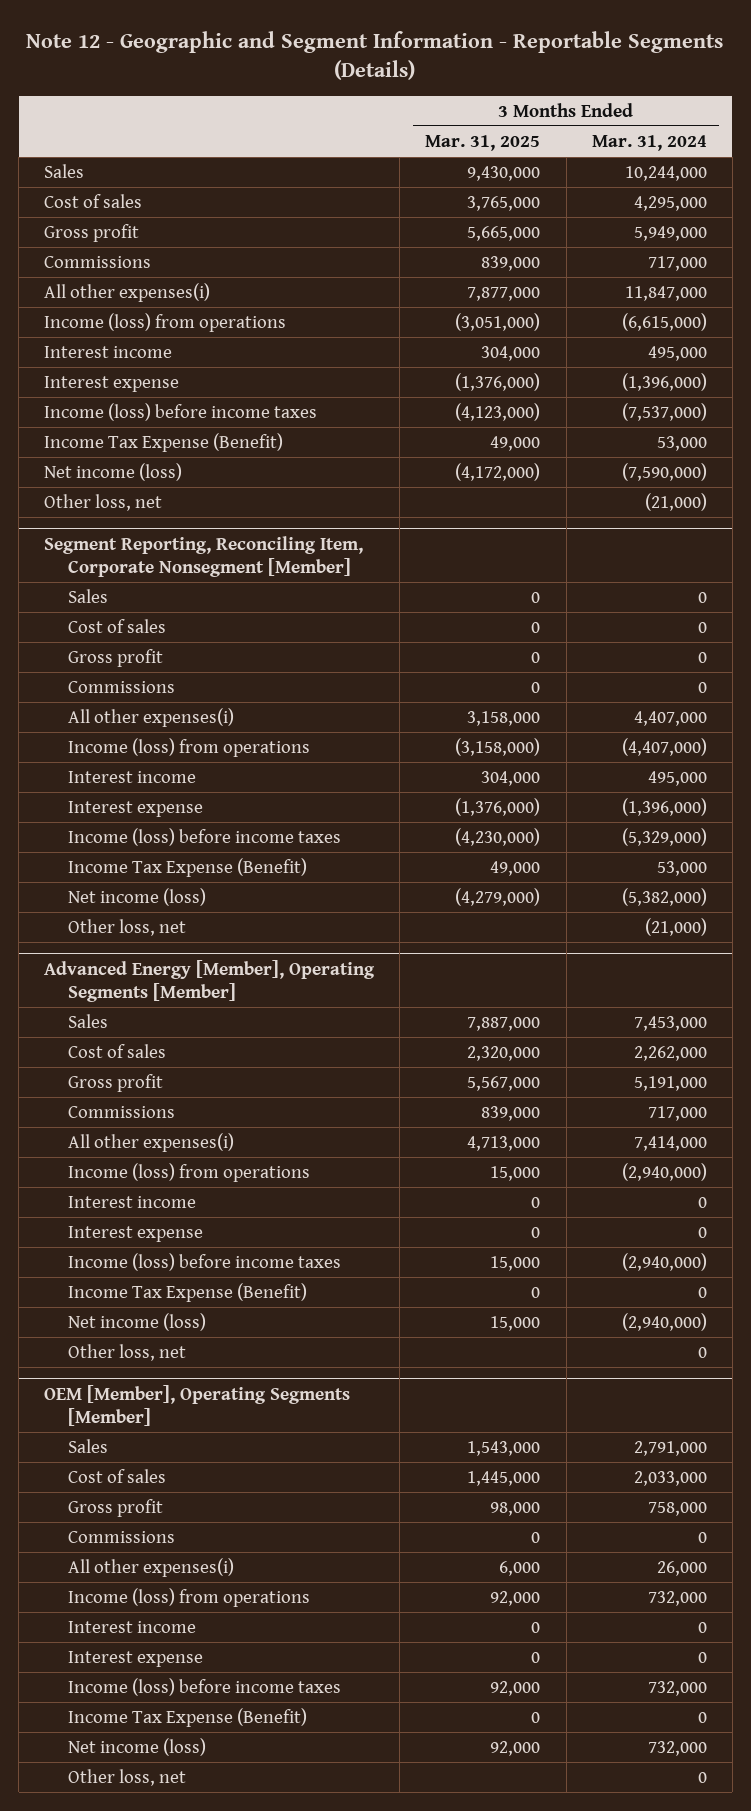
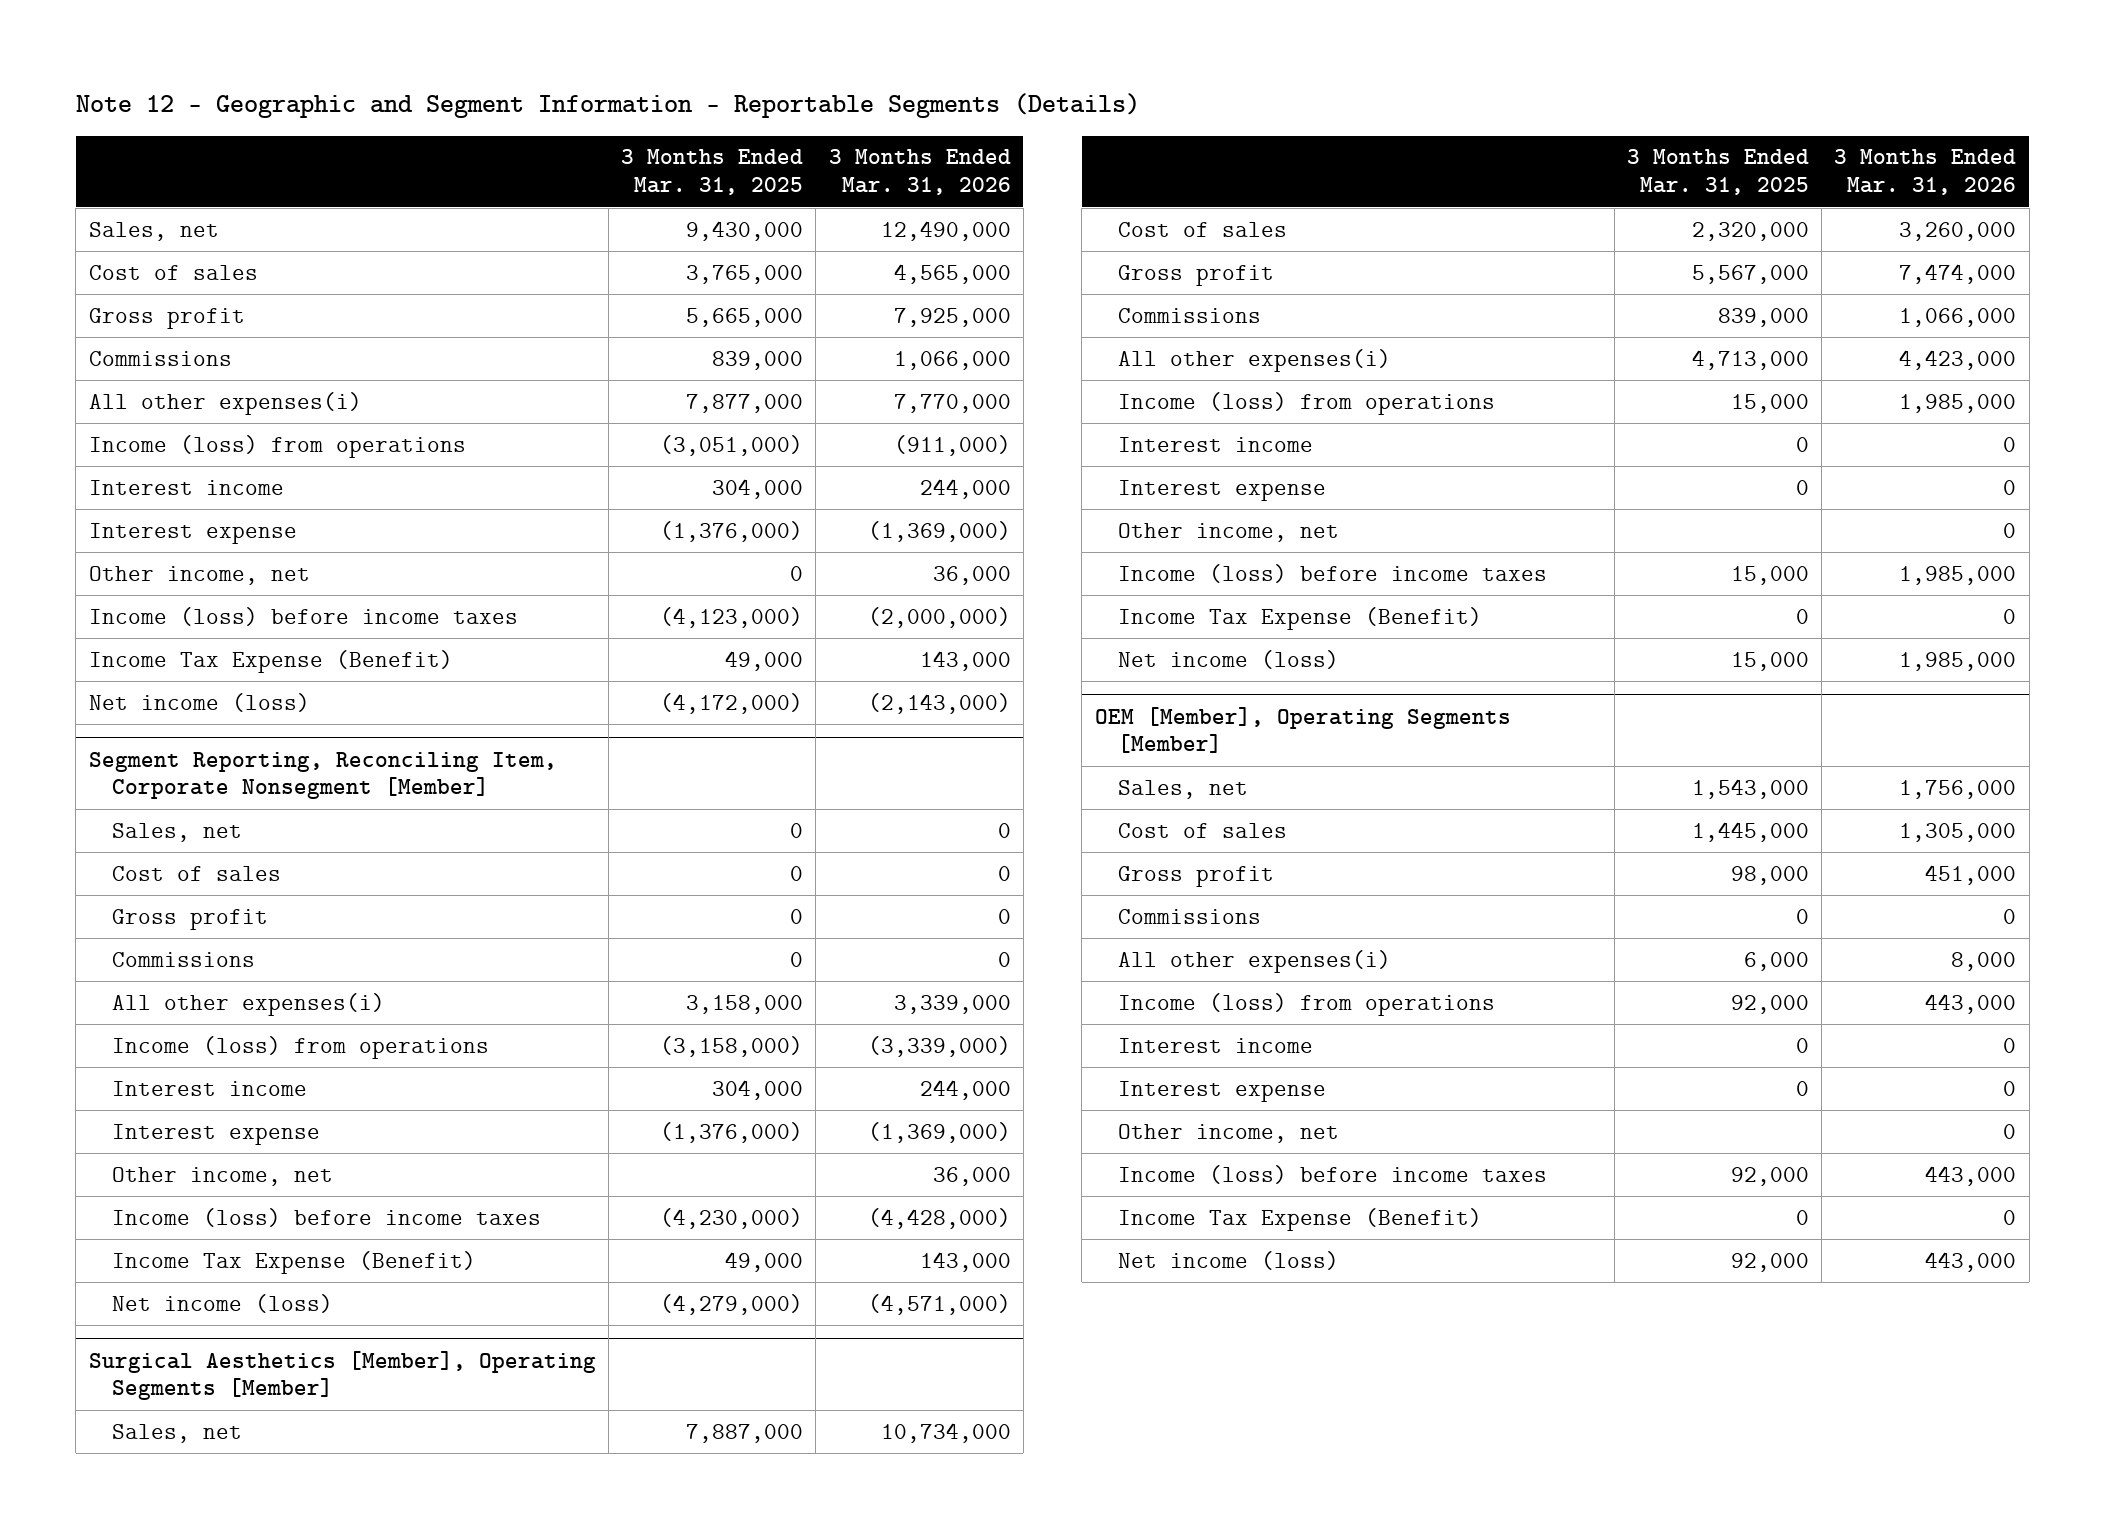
[591,135,707,152] Mar. 31, 2024 -> none
none -> [828,149,1011,196] 3 Months Ended Mar. 31, 2026
[44,164,85,179] Sales -> [88,221,219,241] Sales, net
none -> [88,565,310,585] Other income, net
[44,494,163,512] Other loss, net -> none
[67,589,108,604] Sales -> [111,822,242,842] Sales, net
none -> [111,1166,333,1186] Other income, net
[67,919,186,937] Other loss, net -> none
[44,959,376,1002] Advanced Energy [Member], Operating Segments [Member] -> none
none -> [88,1350,596,1401] Surgical Aesthetics [Member], Operating Segments [Member]
[67,1014,108,1029] Sales -> [111,1423,242,1443] Sales, net
none -> [1117,522,1339,542] Other income, net
[67,1344,186,1362] Other loss, net -> none
[67,1439,108,1454] Sales -> [1117,779,1248,799] Sales, net
none -> [1117,1123,1339,1143] Other income, net
[67,1769,186,1787] Other loss, net -> none

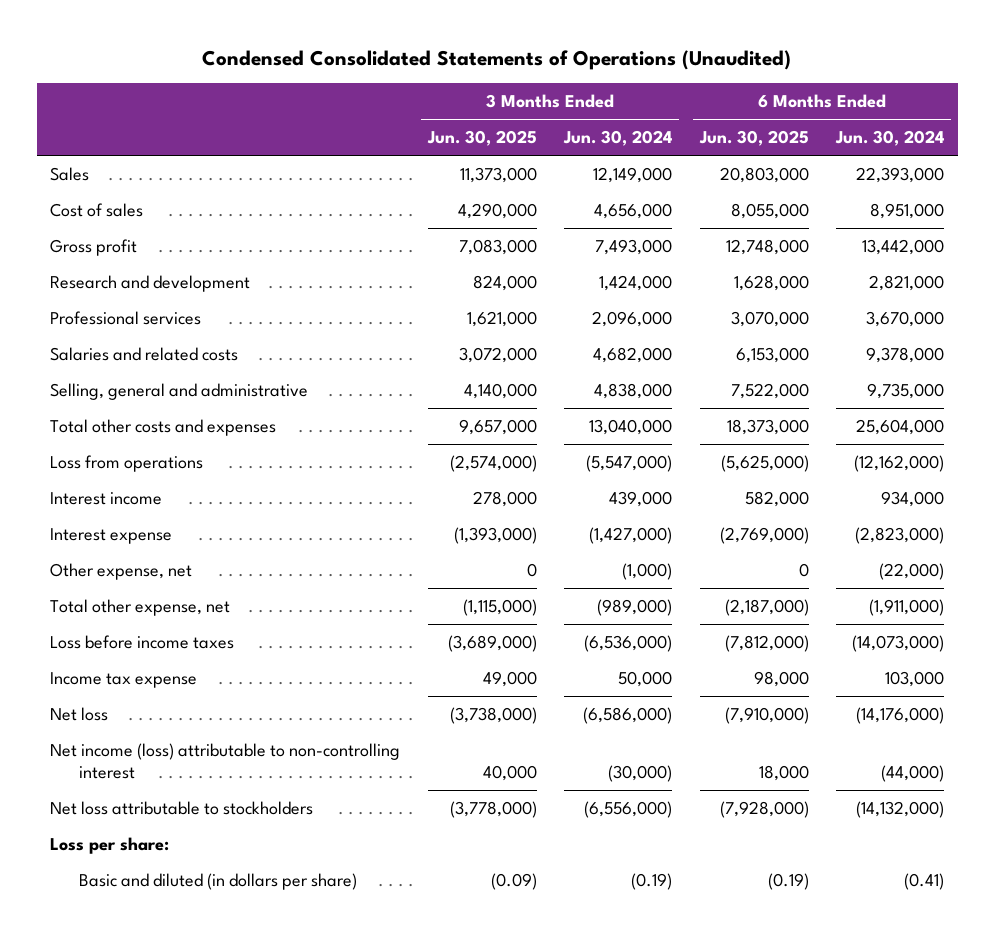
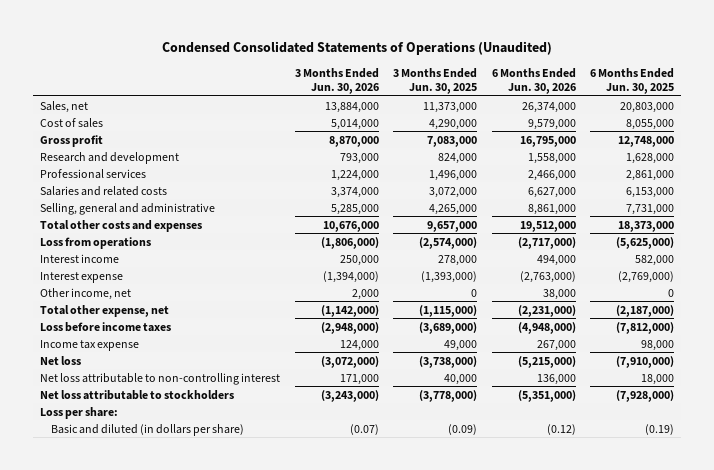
[563,130,673,147] Jun. 30, 2024 -> none
[835,130,945,147] Jun. 30, 2024 -> none
none -> [294,67,379,95] 3 Months Ended Jun. 30, 2026
none -> [491,67,576,95] 6 Months Ended Jun. 30, 2026
[50,167,90,182] Sales -> [40,100,89,113] Sales, net
[466,311,537,328] 1,621,000 -> [429,169,478,181] 1,496,000
[730,311,809,328] 3,070,000 -> [626,169,675,181] 2,861,000
[463,383,537,400] 4,140,000 -> [429,203,478,215] 4,265,000
[730,383,809,400] 7,522,000 -> [626,203,675,215] 7,731,000
[50,563,193,581] Other expense, net -> [40,287,132,300] Other income, net
[50,743,401,779] Net income (loss) attributable to non-controlling interest -> [40,372,281,385] Net loss attributable to non-controlling interest

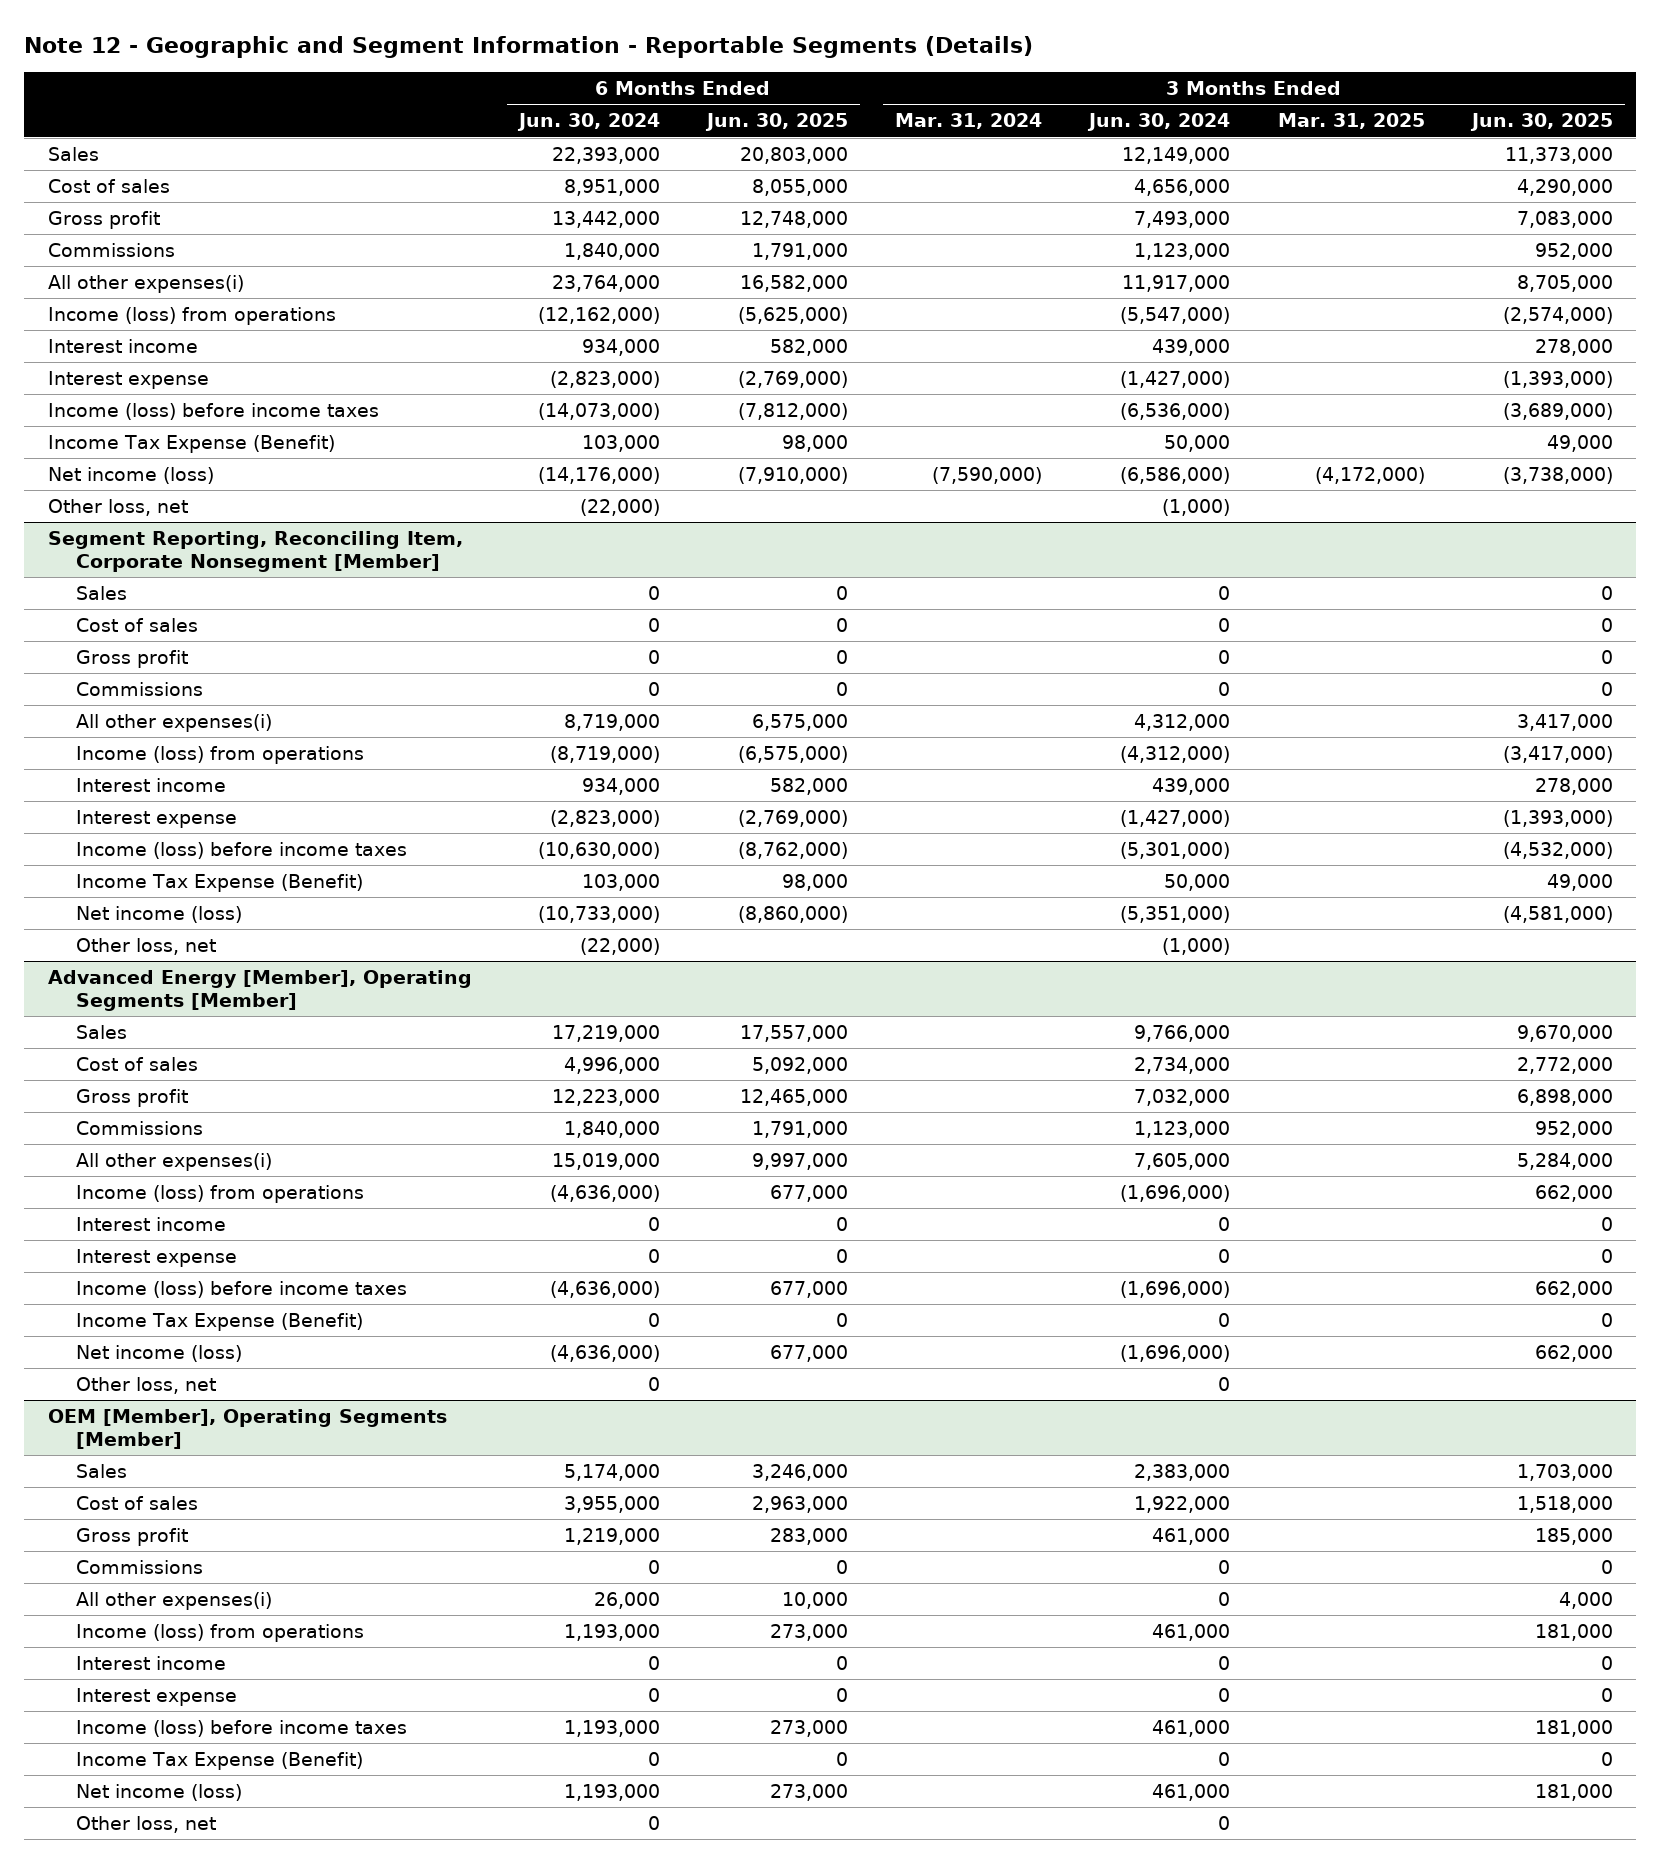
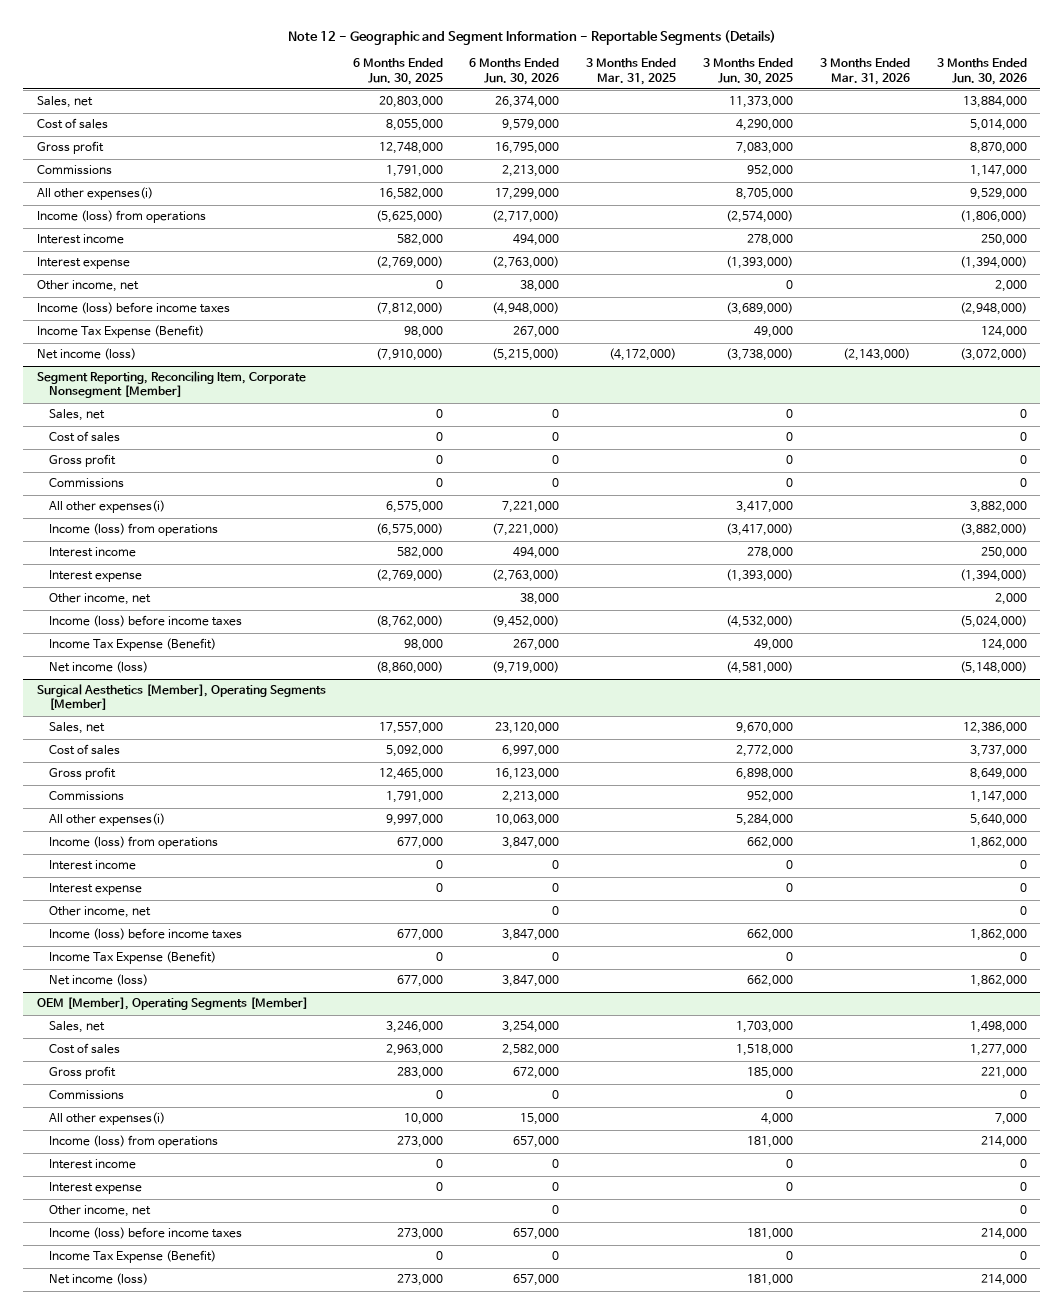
[516,113,660,132] Jun. 30, 2024 -> none
[895,113,1043,130] Mar. 31, 2024 -> none
[1087,113,1231,132] Jun. 30, 2024 -> none
none -> [469,58,560,85] 6 Months Ended Jun. 30, 2026
none -> [819,58,910,85] 3 Months Ended Mar. 31, 2026
none -> [936,58,1027,85] 3 Months Ended Jun. 30, 2026
[47,146,99,161] Sales -> [36,96,93,109] Sales, net
none -> [36,280,139,293] Other income, net
[47,498,188,516] Other loss, net -> none
[76,585,128,600] Sales -> [49,409,106,422] Sales, net
none -> [49,593,152,606] Other income, net
[76,937,217,955] Other loss, net -> none
[47,969,472,1011] Advanced Energy [Member], Operating Segments [Member] -> none
none -> [36,684,326,711] Surgical Aesthetics [Member], Operating Segments [Member]
[76,1024,128,1039] Sales -> [49,722,106,735] Sales, net
none -> [49,906,152,919] Other income, net
[76,1376,217,1394] Other loss, net -> none
[76,1463,128,1478] Sales -> [49,1021,106,1034] Sales, net
none -> [49,1205,152,1218] Other income, net
[76,1815,217,1833] Other loss, net -> none

